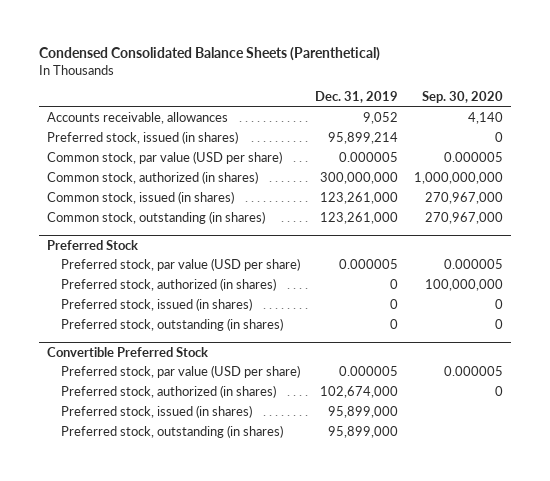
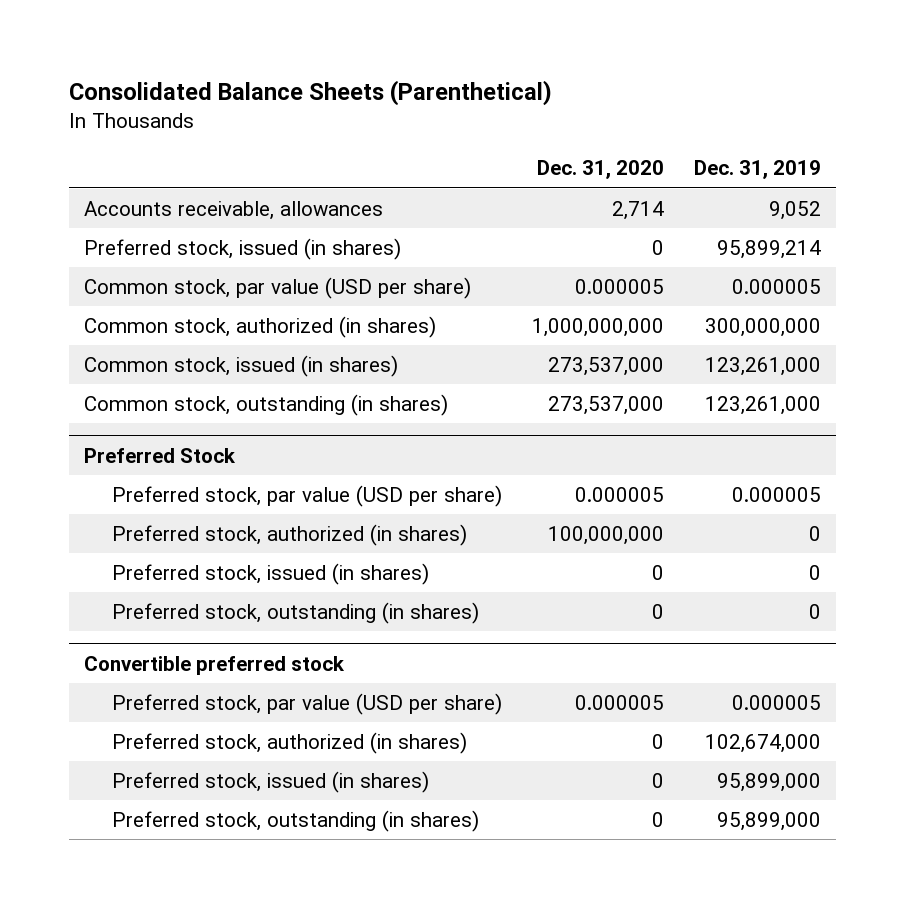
[38,46,380,61] Condensed Consolidated Balance Sheets (Parenthetical) -> [68,80,552,107] Consolidated Balance Sheets (Parenthetical)
[421,91,503,104] Sep. 30, 2020 -> none
none -> [536,160,664,180] Dec. 31, 2020
[46,346,208,357] Convertible Preferred Stock -> [83,655,345,675] Convertible preferred stock

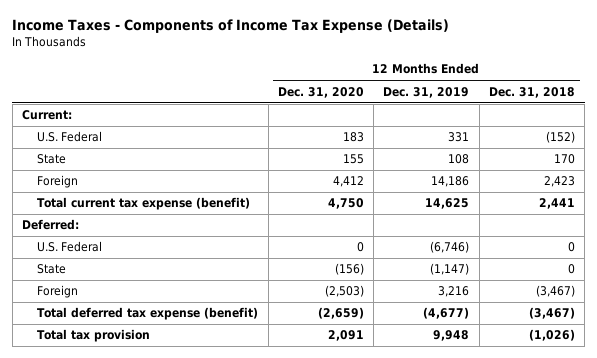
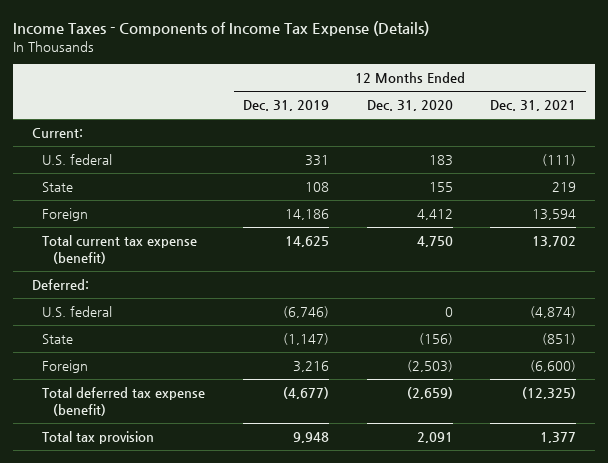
[488,86,575,98] Dec. 31, 2018 -> none
none -> [490,100,577,112] Dec. 31, 2021
[37,131,103,143] U.S. Federal -> [42,154,113,166] U.S. federal
[37,241,103,253] U.S. Federal -> [42,306,113,318] U.S. federal

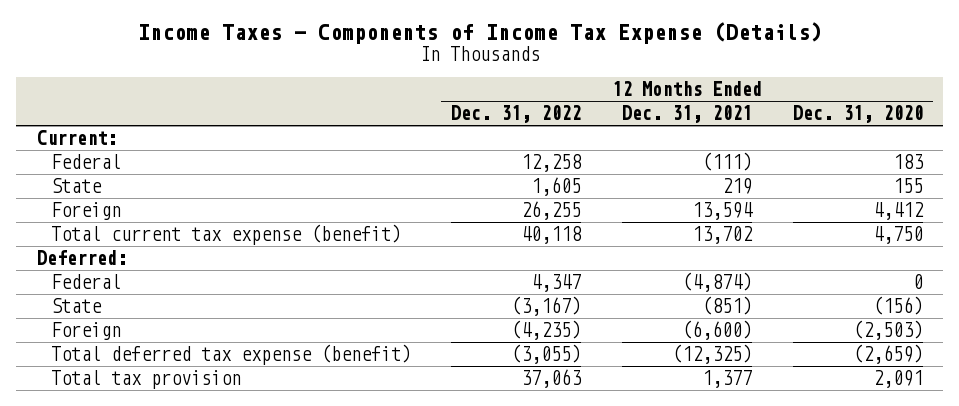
[242,100,329,112] Dec. 31, 2019 -> none
none -> [451,105,582,124] Dec. 31, 2022
[42,154,113,166] U.S. federal -> [50,154,121,170] Federal
[42,306,113,318] U.S. federal -> [50,274,121,290] Federal

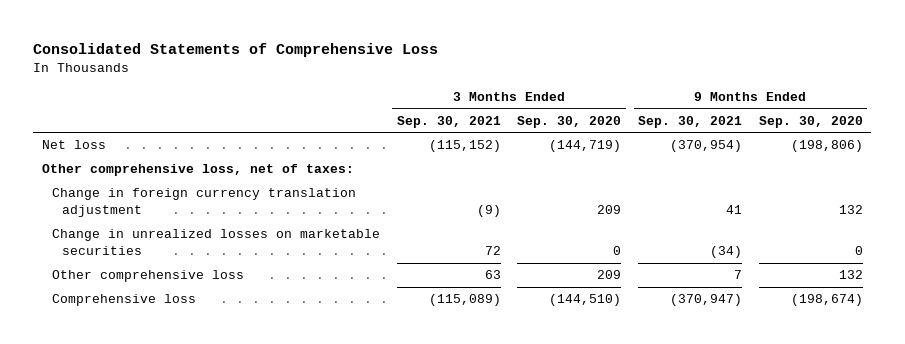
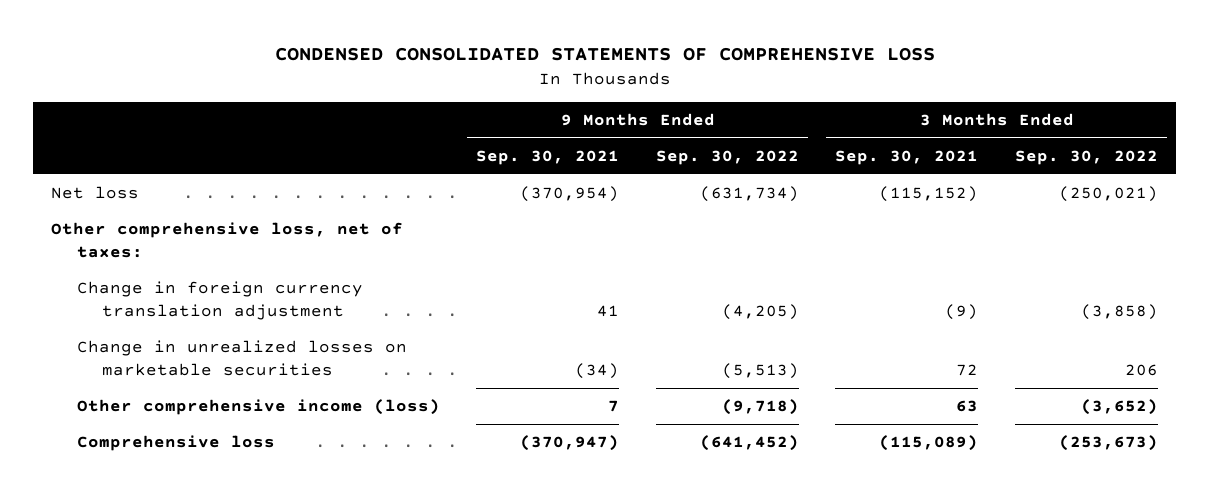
[33,42,439,57] Consolidated Statements of Comprehensive Loss -> [274,47,935,62] CONDENSED CONSOLIDATED STATEMENTS OF COMPREHENSIVE LOSS
[517,115,622,128] Sep. 30, 2020 -> none
[758,115,863,128] Sep. 30, 2020 -> none
none -> [655,149,799,165] Sep. 30, 2022
none -> [1014,149,1158,165] Sep. 30, 2022
[51,270,244,283] Other comprehensive loss -> [76,399,440,416] Other comprehensive income (loss)

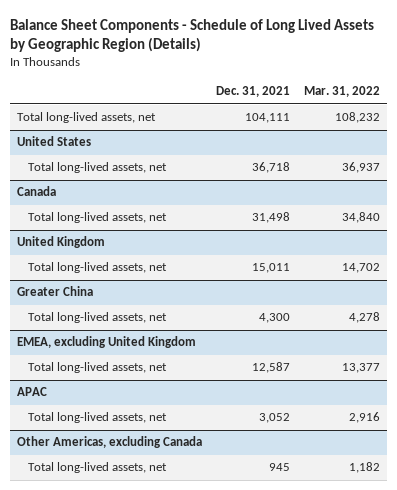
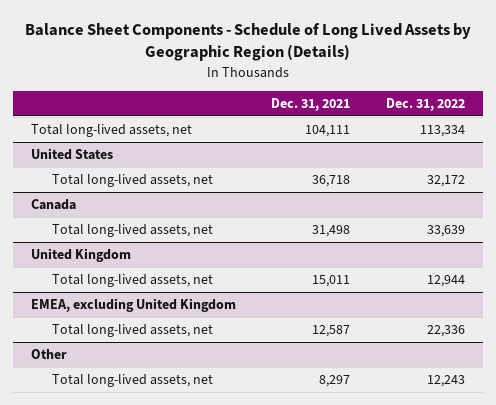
[303,86,380,98] Mar. 31, 2022 -> none
none -> [385,97,465,111] Dec. 31, 2022
[17,286,94,297] Greater China -> none
[27,312,167,324] Total long-lived assets, net -> none
[17,387,48,397] APAC -> none
[17,436,203,449] Other Americas, excluding Canada -> none
[27,462,167,474] Total long-lived assets, net -> none
none -> [30,349,67,360] Other
[258,413,290,424] 3,052 -> [319,375,351,388] 8,297

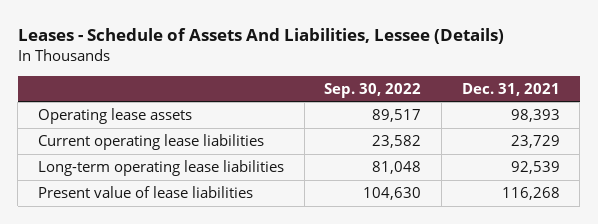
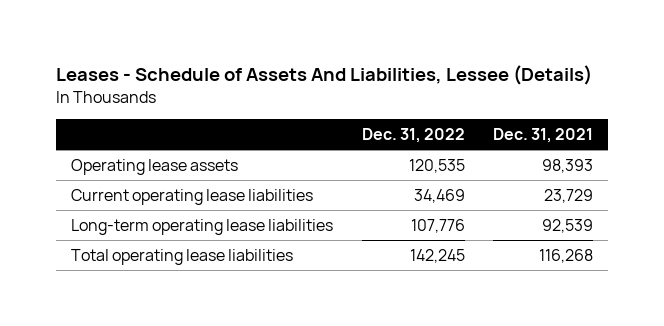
[324,82,422,98] Sep. 30, 2022 -> none
none -> [361,128,465,144] Dec. 31, 2022
[38,186,254,199] Present value of lease liabilities -> [70,249,293,266] Total operating lease liabilities

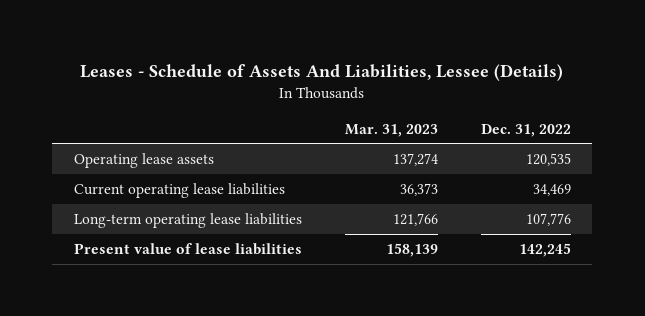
[493,128,594,144] Dec. 31, 2021 -> none
none -> [344,123,438,137] Mar. 31, 2023
[70,249,293,266] Total operating lease liabilities -> [73,243,302,256] Present value of lease liabilities

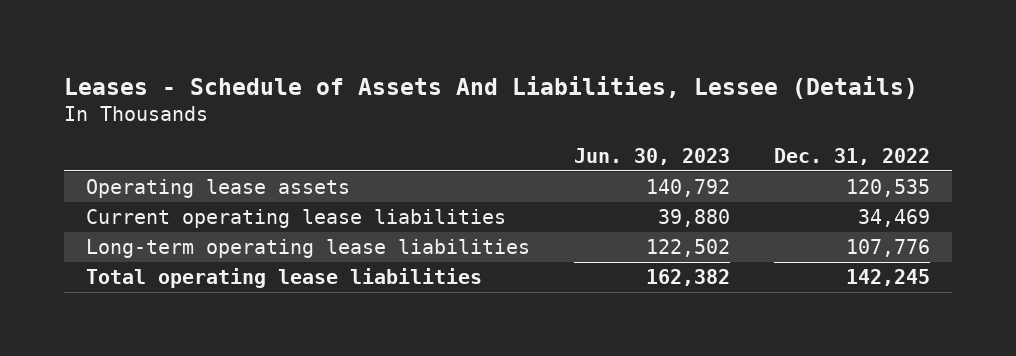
[344,123,438,137] Mar. 31, 2023 -> none
none -> [574,147,731,165] Jun. 30, 2023
[73,243,302,256] Present value of lease liabilities -> [86,268,483,289] Total operating lease liabilities

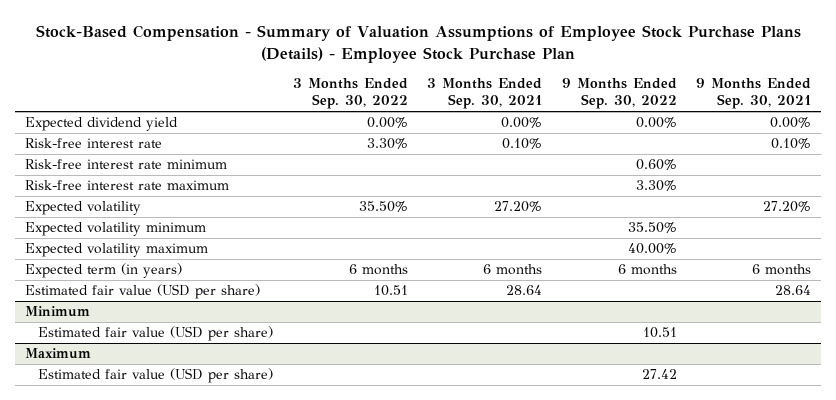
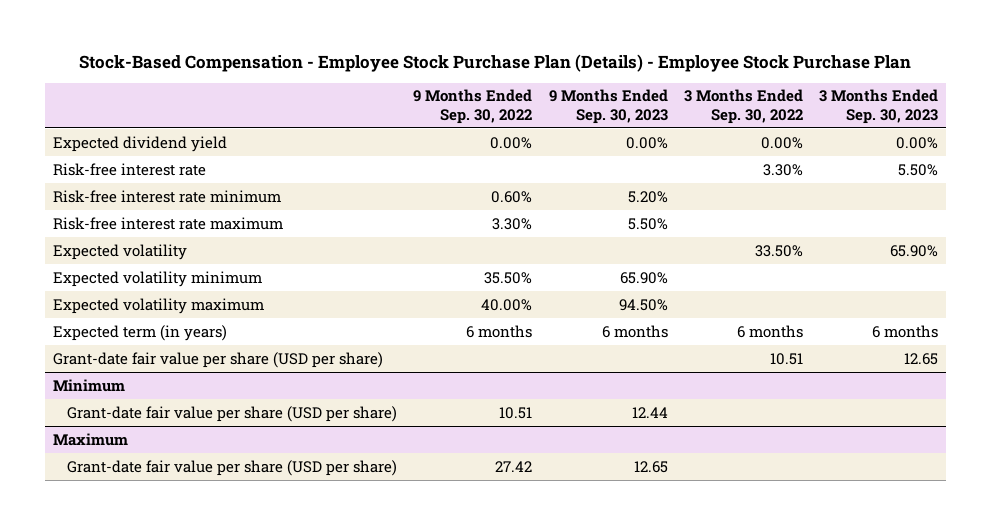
[36,24,802,63] Stock-Based Compensation - Summary of Valuation Assumptions of Employee Stock Purchase Plans (Details) - Employee Stock Purchase Plan -> [79,53,912,72] Stock-Based Compensation - Employee Stock Purchase Plan (Details) - Employee Stock Purchase Plan
[427,78,543,110] 3 Months Ended Sep. 30, 2021 -> none
[696,78,812,110] 9 Months Ended Sep. 30, 2021 -> none
none -> [548,89,668,124] 9 Months Ended Sep. 30, 2023
none -> [818,89,938,124] 3 Months Ended Sep. 30, 2023
[358,201,408,213] 35.50% -> [754,244,803,257] 33.50%
[24,284,260,300] Estimated fair value (USD per share) -> [52,351,383,368] Grant-date fair value per share (USD per share)
[38,326,274,342] Estimated fair value (USD per share) -> [67,405,398,422] Grant-date fair value per share (USD per share)
[38,368,274,384] Estimated fair value (USD per share) -> [67,459,398,476] Grant-date fair value per share (USD per share)

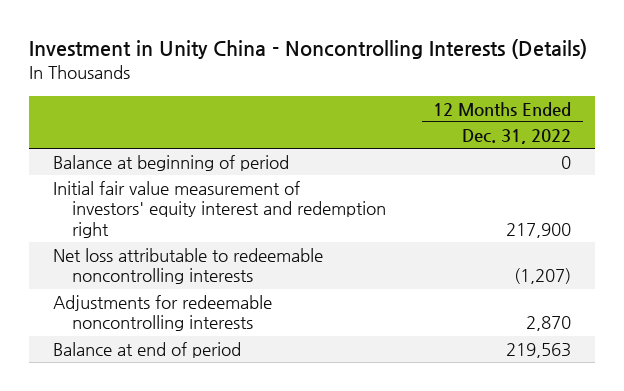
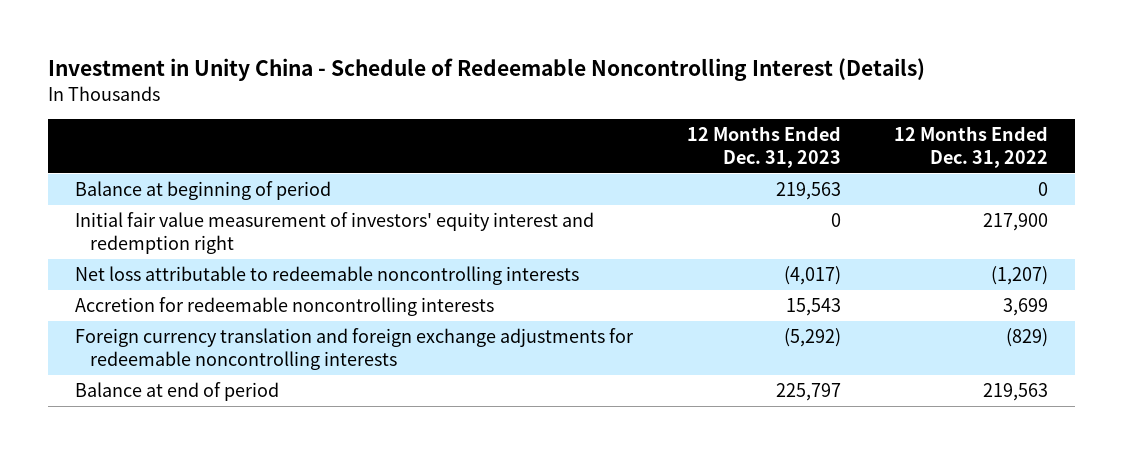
[28,39,587,60] Investment in Unity China - Noncontrolling Interests (Details) -> [48,58,926,82] Investment in Unity China - Schedule of Redeemable Noncontrolling Interest (Details)
none -> [686,126,841,168] 12 Months Ended Dec. 31, 2023
[52,295,272,332] Adjustments for redeemable noncontrolling interests -> [75,297,495,317] Accretion for redeemable noncontrolling interests
[526,316,572,332] 2,870 -> [1003,298,1049,317] 3,699
none -> [75,328,635,370] Foreign currency translation and foreign exchange adjustments for redeemable noncontrolling interests

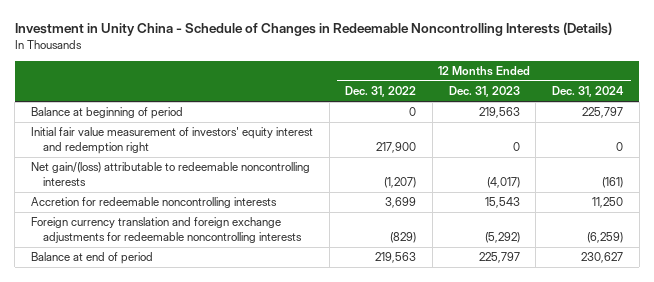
[48,58,926,82] Investment in Unity China - Schedule of Redeemable Noncontrolling Interest (Details) -> [14,22,612,37] Investment in Unity China - Schedule of Changes in Redeemable Noncontrolling Interests (Details)
none -> [552,86,625,98] Dec. 31, 2024
[75,266,580,286] Net loss attributable to redeemable noncontrolling interests -> [31,162,311,186] Net gain/(loss) attributable to redeemable noncontrolling interests

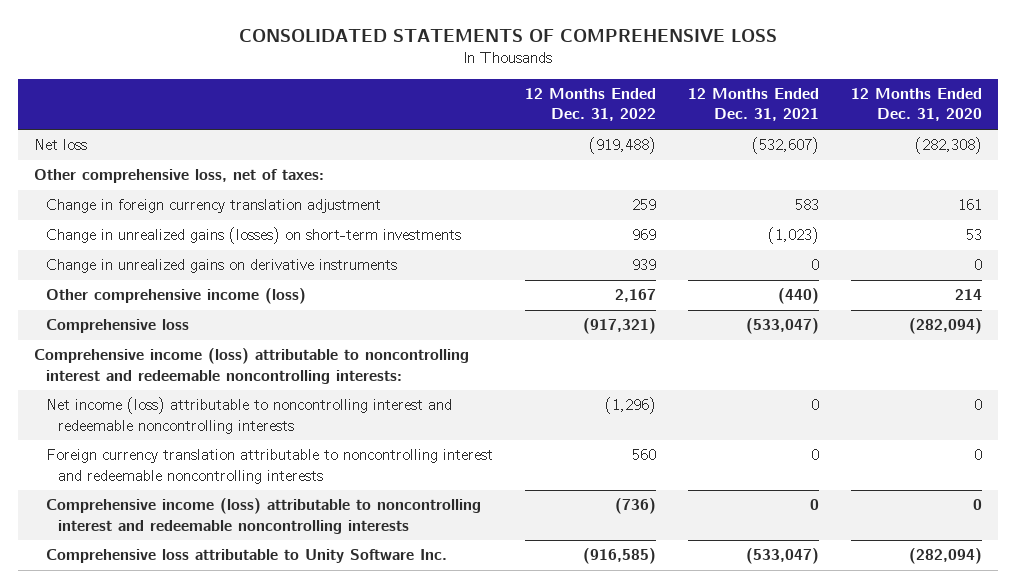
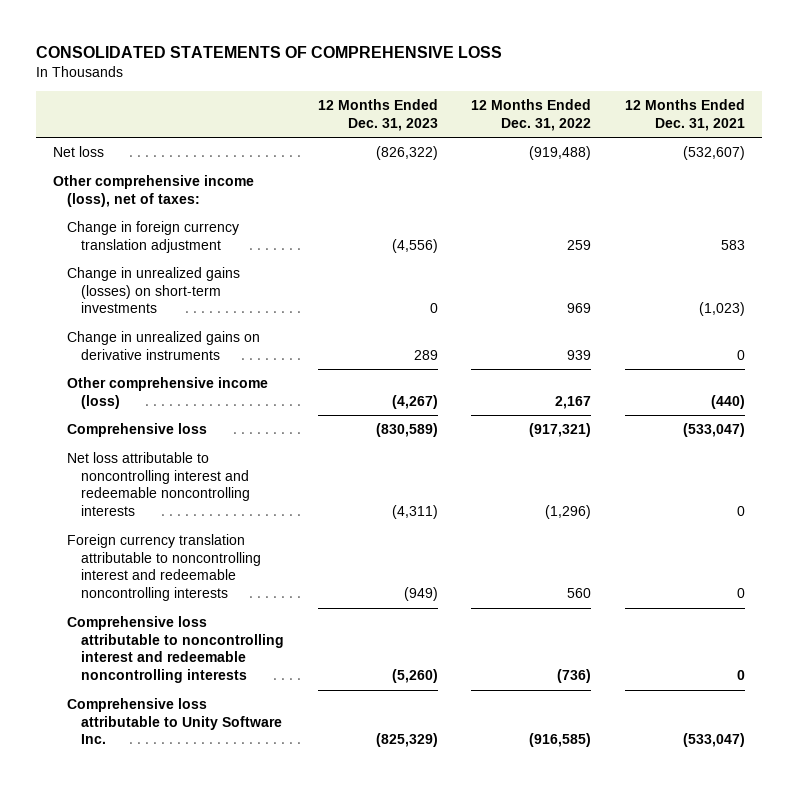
[851,88,983,122] 12 Months Ended Dec. 31, 2020 -> none
none -> [317,99,438,131] 12 Months Ended Dec. 31, 2023
[33,169,324,184] Other comprehensive loss, net of taxes: -> [52,175,254,207] Other comprehensive income (loss), net of taxes:
[33,348,469,384] Comprehensive income (loss) attributable to noncontrolling interest and redeemable noncontrolling interests: -> none
[45,397,452,434] Net income (loss) attributable to noncontrolling interest and redeemable noncontrolling interests -> [67,452,251,517] Net loss attributable to noncontrolling interest and redeemable noncontrolling interests
[45,498,481,534] Comprehensive income (loss) attributable to noncontrolling interest and redeemable noncontrolling interests -> [67,616,285,684] Comprehensive loss attributable to noncontrolling interest and redeemable noncontrolling interests

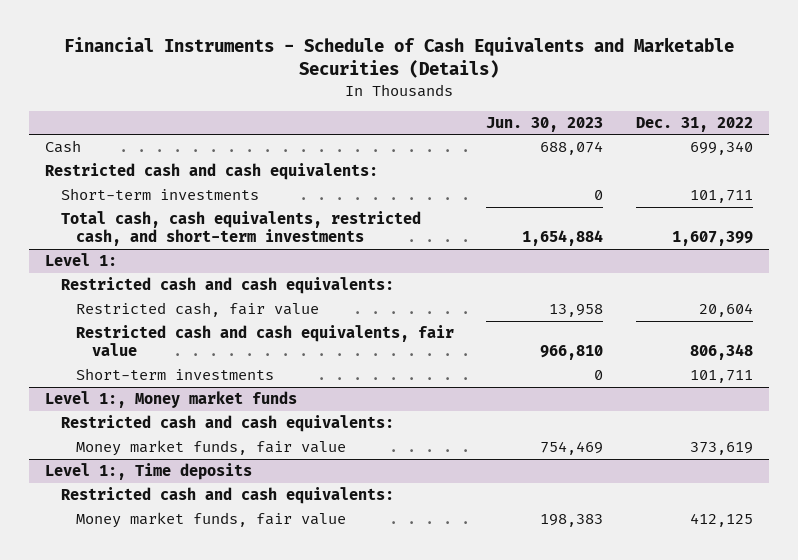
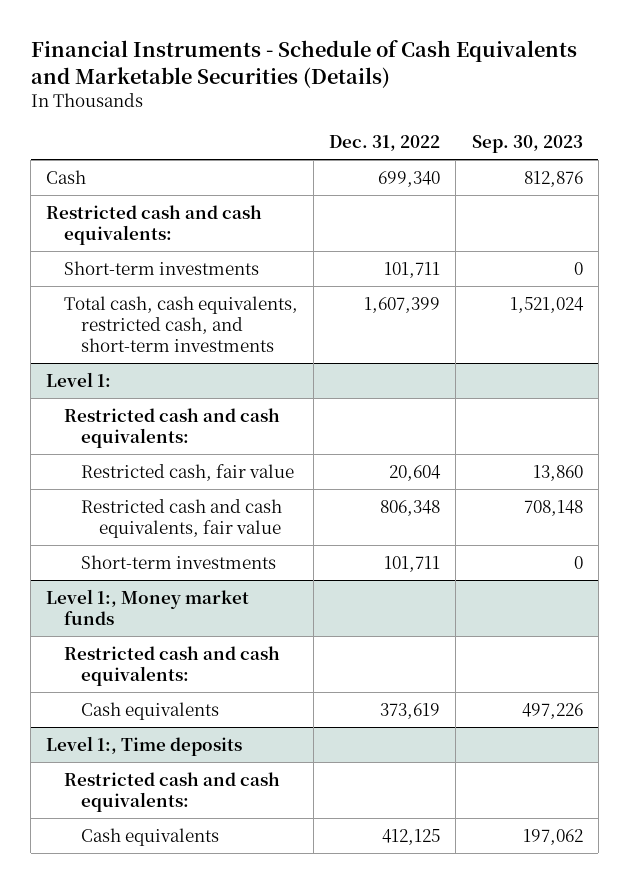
[486,116,604,132] Jun. 30, 2023 -> none
none -> [471,135,583,154] Sep. 30, 2023
[76,440,347,457] Money market funds, fair value -> [81,701,220,720] Cash equivalents
[76,512,347,529] Money market funds, fair value -> [81,827,220,846] Cash equivalents

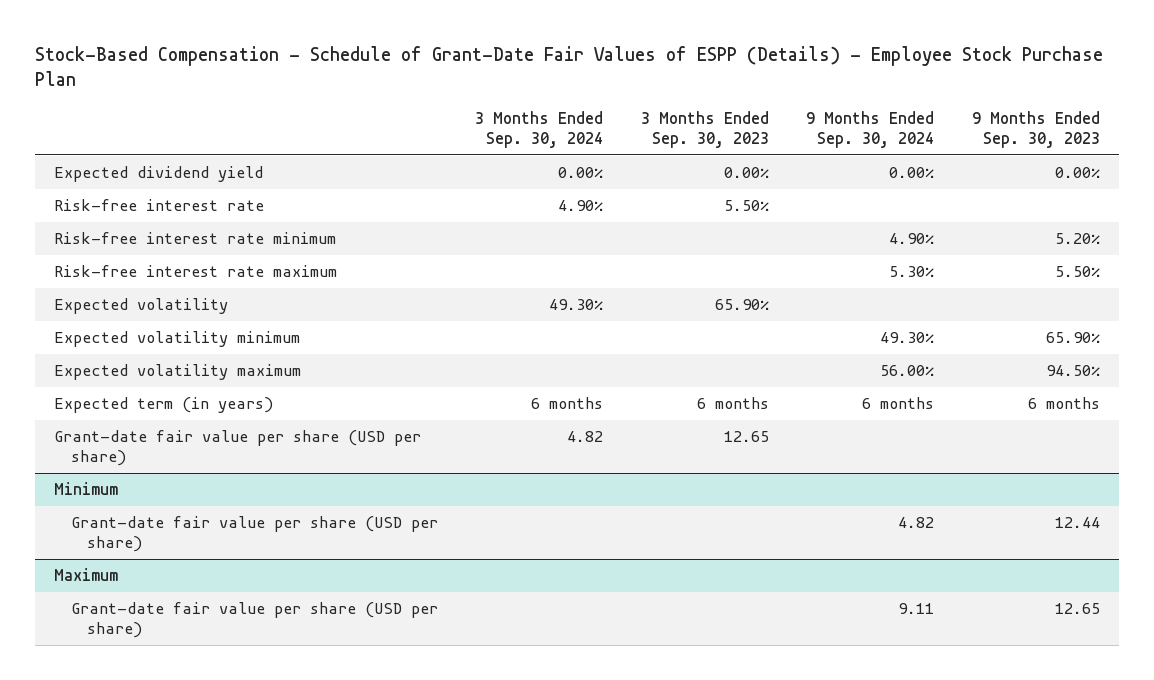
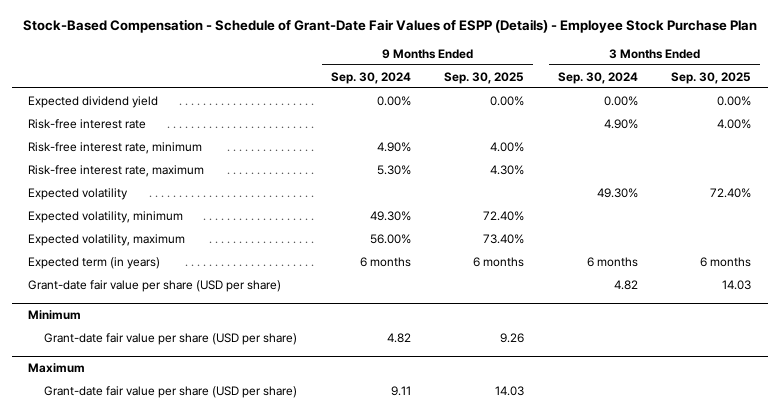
[640,111,769,149] 3 Months Ended Sep. 30, 2023 -> none
[972,111,1101,149] 9 Months Ended Sep. 30, 2023 -> none
none -> [444,71,525,84] Sep. 30, 2025
none -> [671,71,752,84] Sep. 30, 2025
[54,231,337,244] Risk-free interest rate minimum -> [28,141,203,154] Risk-free interest rate, minimum
[54,264,338,277] Risk-free interest rate maximum -> [28,164,205,177] Risk-free interest rate, maximum
[54,330,301,347] Expected volatility minimum -> [28,210,184,223] Expected volatility, minimum
[54,363,302,380] Expected volatility maximum -> [28,233,186,246] Expected volatility, maximum

